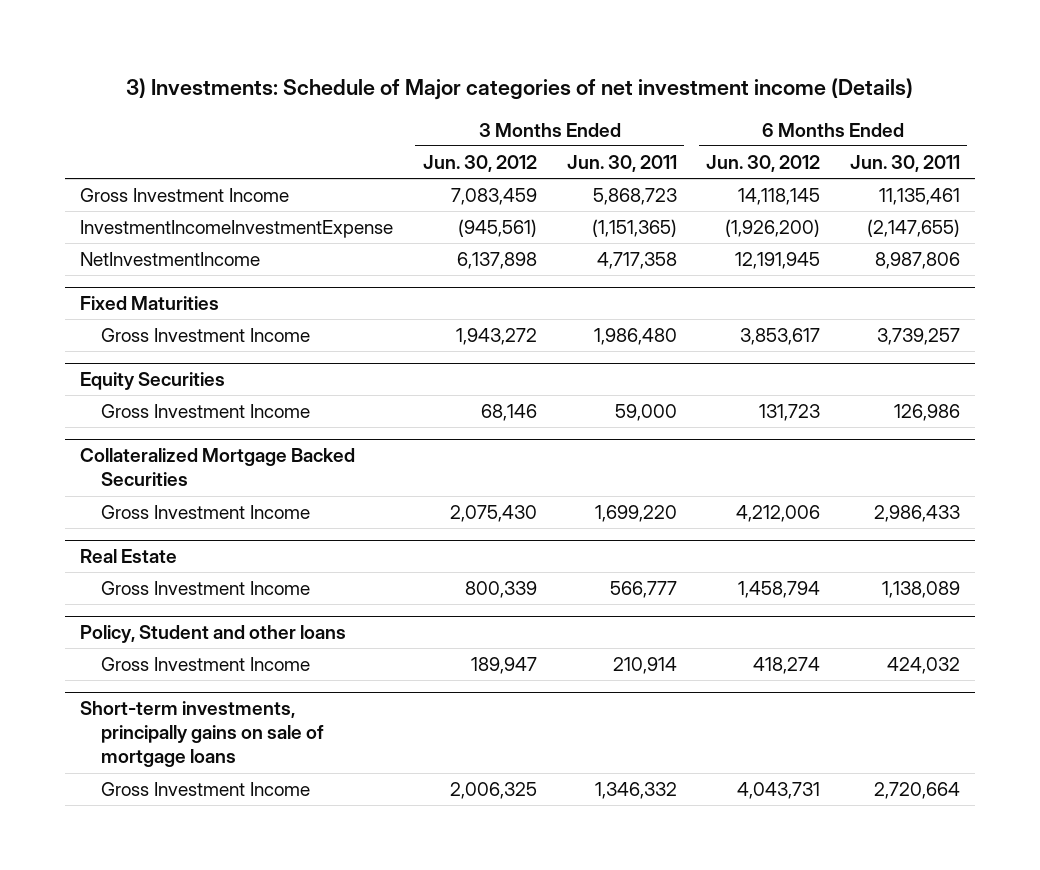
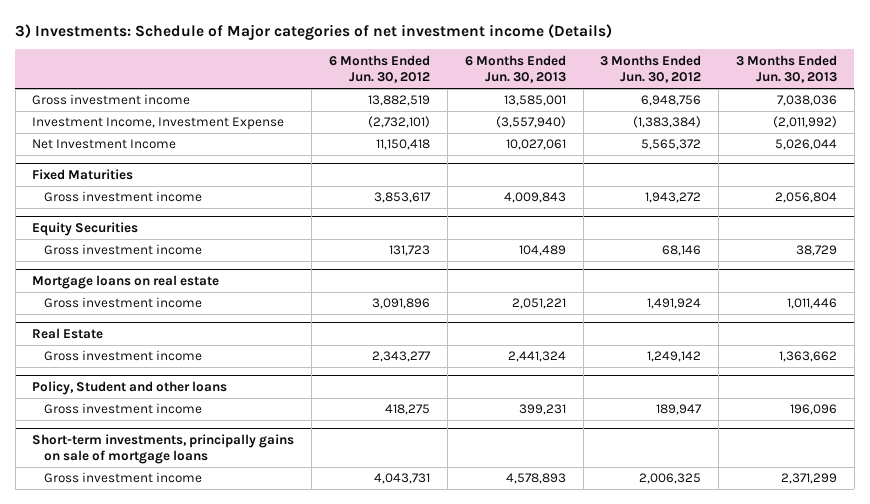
[566,154,677,172] Jun. 30, 2011 -> none
[849,154,960,172] Jun. 30, 2011 -> none
none -> [464,54,566,84] 6 Months Ended Jun. 30, 2013
none -> [736,54,838,84] 3 Months Ended Jun. 30, 2013
[80,220,394,239] InvestmentIncomeInvestmentExpense -> none
[80,252,261,267] NetInvestmentIncome -> none
[80,188,290,203] Gross Investment Income -> [32,94,191,106] Gross investment income
[450,188,537,206] 7,083,459 -> [641,95,702,107] 6,948,756
[738,188,821,206] 14,118,145 -> [368,95,431,107] 13,882,519
none -> [32,117,285,131] Investment Income, Investment Expense
none -> [32,139,177,150] Net Investment Income
[100,328,310,343] Gross Investment Income -> [43,191,202,203] Gross investment income
[80,448,356,487] Collateralized Mortgage Backed Securities -> none
[100,404,310,419] Gross Investment Income -> [43,244,202,256] Gross investment income
none -> [32,274,220,289] Mortgage loans on real estate
[100,505,310,520] Gross Investment Income -> [43,297,202,309] Gross investment income
[449,505,537,523] 2,075,430 -> [647,298,702,310] 1,491,924
[736,505,821,523] 4,212,006 -> [372,298,431,310] 3,091,896
[100,581,310,596] Gross Investment Income -> [43,350,202,362] Gross investment income
[464,581,537,599] 800,339 -> [647,351,702,363] 1,249,142
[738,581,821,599] 1,458,794 -> [372,351,432,363] 2,343,277
[100,657,310,672] Gross Investment Income -> [43,403,202,415] Gross investment income
[753,657,821,675] 418,274 -> [385,404,431,416] 418,275
[100,782,310,797] Gross Investment Income -> [43,472,202,484] Gross investment income

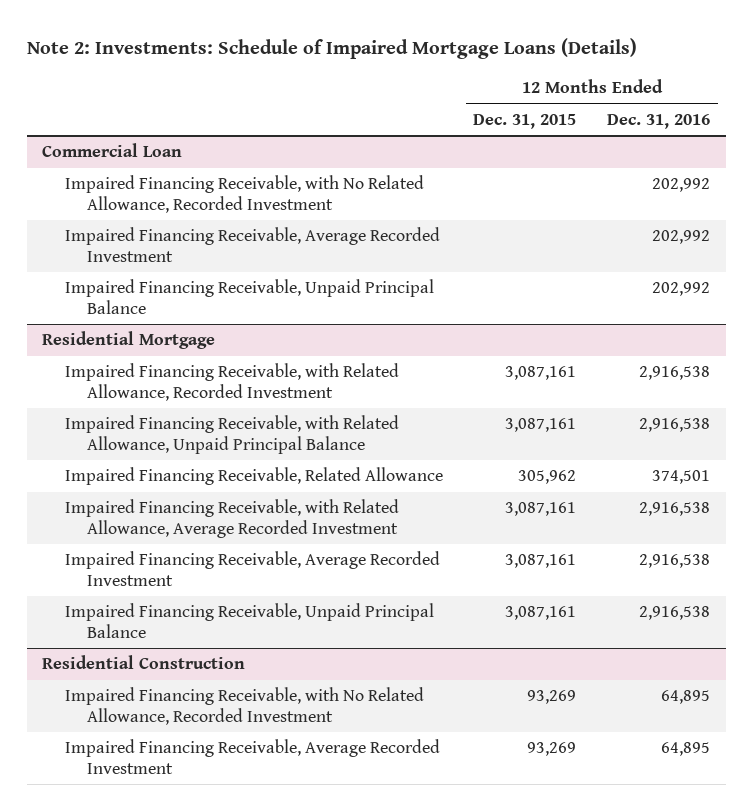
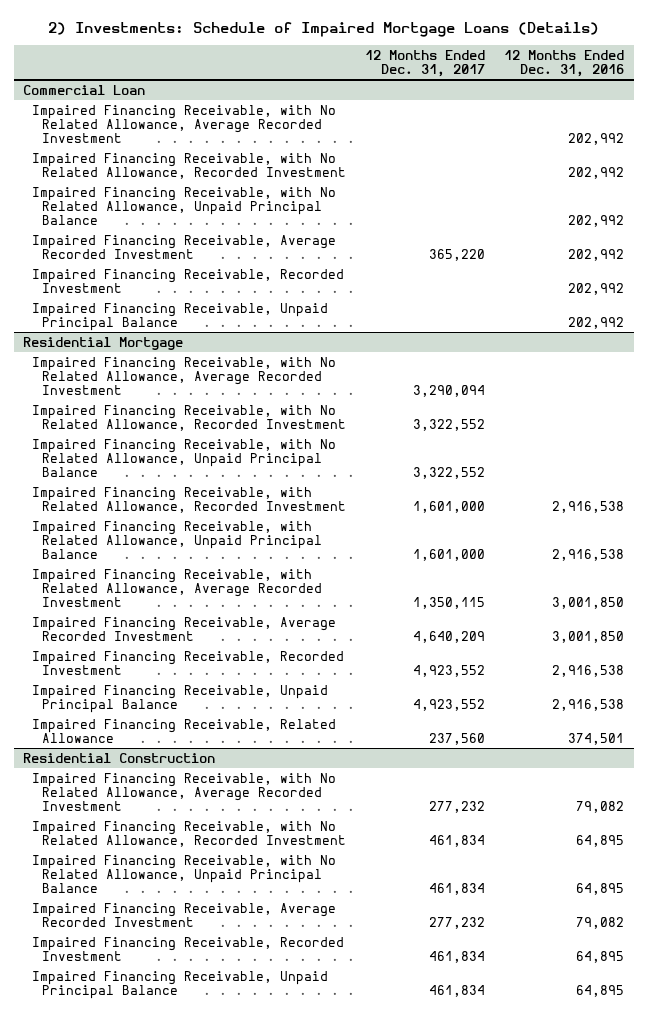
[26,38,637,60] Note 2: Investments: Schedule of Impaired Mortgage Loans (Details) -> [47,21,599,37] 2) Investments: Schedule of Impaired Mortgage Loans (Details)
[473,113,577,129] Dec. 31, 2015 -> none
none -> [364,49,485,77] 12 Months Ended Dec. 31, 2017
none -> [32,104,337,144] Impaired Financing Receivable, with No Related Allowance, Average Recorded Investment
none -> [32,186,337,226] Impaired Financing Receivable, with No Related Allowance, Unpaid Principal Balance
none -> [32,268,345,293] Impaired Financing Receivable, Recorded Investment
none -> [32,356,337,396] Impaired Financing Receivable, with No Related Allowance, Average Recorded Investment
none -> [32,404,346,431] Impaired Financing Receivable, with No Related Allowance, Recorded Investment
none -> [32,438,337,478] Impaired Financing Receivable, with No Related Allowance, Unpaid Principal Balance
[639,502,711,517] 2,916,538 -> [552,597,625,610] 3,001,850
[639,554,711,569] 2,916,538 -> [552,630,625,643] 3,001,850
none -> [32,650,345,675] Impaired Financing Receivable, Recorded Investment
[64,467,443,486] Impaired Financing Receivable, Related Allowance -> [32,718,337,743] Impaired Financing Receivable, Related Allowance
none -> [32,772,337,812] Impaired Financing Receivable, with No Related Allowance, Average Recorded Investment
none -> [32,854,337,894] Impaired Financing Receivable, with No Related Allowance, Unpaid Principal Balance
[661,742,711,757] 64,895 -> [576,916,625,929] 79,082
none -> [32,936,345,961] Impaired Financing Receivable, Recorded Investment
none -> [32,970,329,999] Impaired Financing Receivable, Unpaid Principal Balance

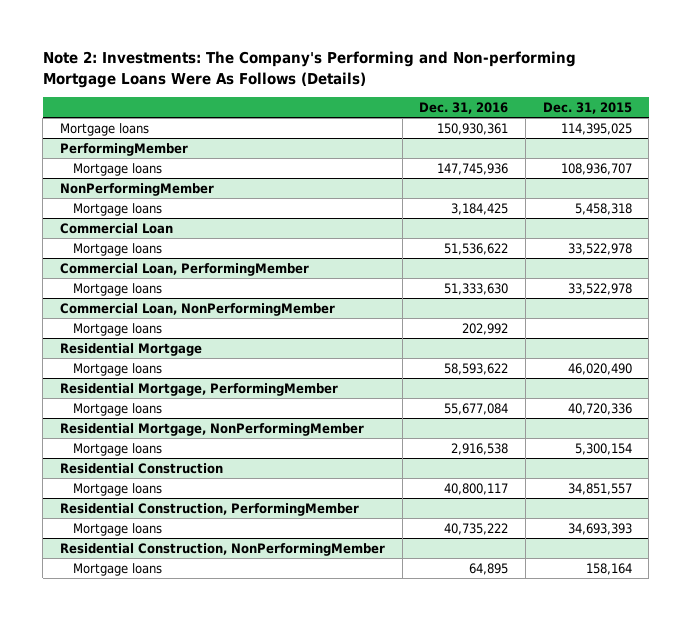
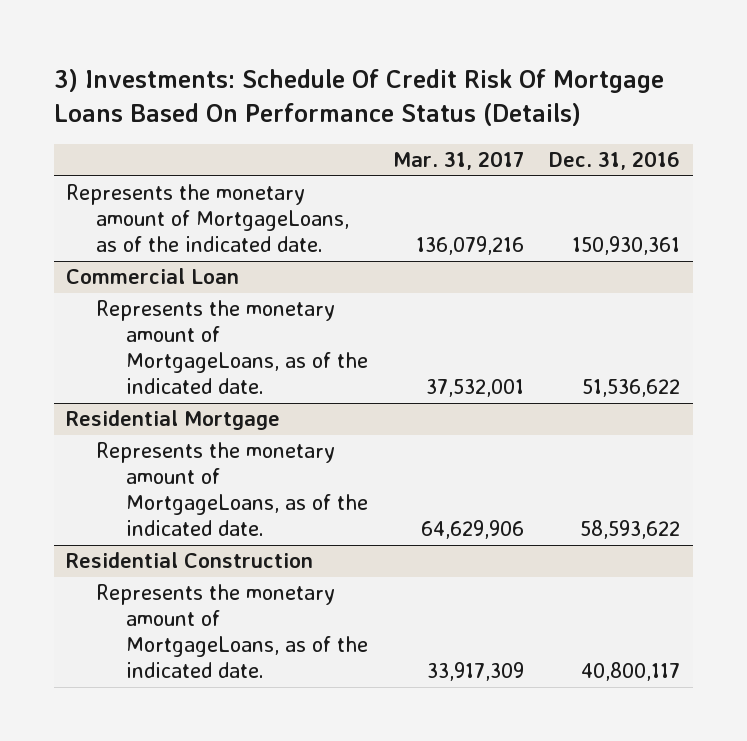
[42,51,576,88] Note 2: Investments: The Company's Performing and Non-performing Mortgage Loans Were As Follows (Details) -> [53,68,664,127] 3) Investments: Schedule Of Credit Risk Of Mortgage Loans Based On Performance Status (Details)
[542,101,632,114] Dec. 31, 2015 -> none
none -> [392,151,524,171] Mar. 31, 2017
[59,142,188,156] PerformingMember -> none
[72,162,162,176] Mortgage loans -> none
[59,182,214,196] NonPerformingMember -> none
[72,202,162,216] Mortgage loans -> none
[59,122,149,136] Mortgage loans -> [66,184,350,253] Represents the monetary amount of MortgageLoans, as of the indicated date.
[59,262,309,276] Commercial Loan, PerformingMember -> none
[72,282,162,296] Mortgage loans -> none
[59,302,335,316] Commercial Loan, NonPerformingMember -> none
[72,322,162,336] Mortgage loans -> none
[72,242,162,256] Mortgage loans -> [96,300,368,395] Represents the monetary amount of MortgageLoans, as of the indicated date.
[59,382,338,396] Residential Mortgage, PerformingMember -> none
[72,402,162,416] Mortgage loans -> none
[59,422,364,436] Residential Mortgage, NonPerformingMember -> none
[72,442,162,456] Mortgage loans -> none
[72,362,162,376] Mortgage loans -> [96,442,368,537] Represents the monetary amount of MortgageLoans, as of the indicated date.
[59,502,359,516] Residential Construction, PerformingMember -> none
[72,522,162,536] Mortgage loans -> none
[59,542,385,556] Residential Construction, NonPerformingMember -> none
[72,562,162,576] Mortgage loans -> none
[72,482,162,496] Mortgage loans -> [96,584,368,679] Represents the monetary amount of MortgageLoans, as of the indicated date.

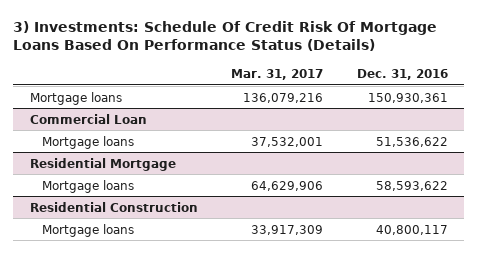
[66,184,350,253] Represents the monetary amount of MortgageLoans, as of the indicated date. -> [29,91,122,105] Mortgage loans
[96,300,368,395] Represents the monetary amount of MortgageLoans, as of the indicated date. -> [41,135,134,149] Mortgage loans
[96,442,368,537] Represents the monetary amount of MortgageLoans, as of the indicated date. -> [41,179,134,193] Mortgage loans
[96,584,368,679] Represents the monetary amount of MortgageLoans, as of the indicated date. -> [41,223,134,237] Mortgage loans

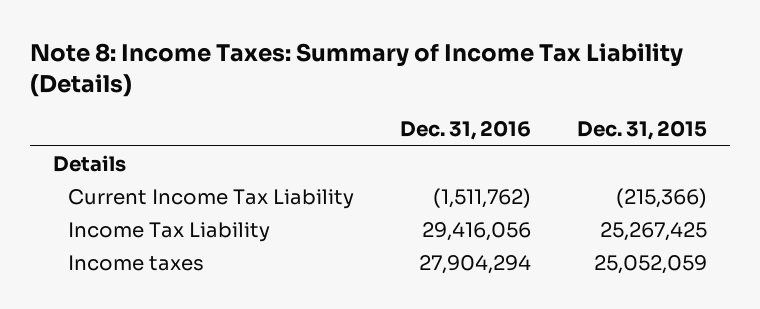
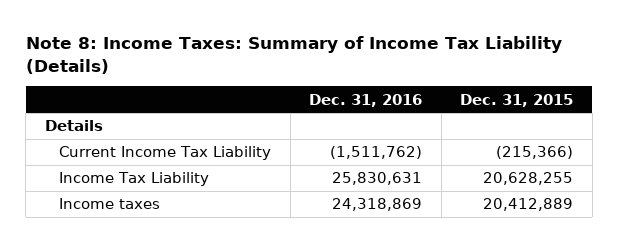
[421,222,531,242] 29,416,056 -> [332,172,423,186] 25,830,631
[600,222,708,242] 25,267,425 -> [483,172,574,186] 20,628,255
[418,255,531,275] 27,904,294 -> [332,198,423,212] 24,318,869
[594,255,708,275] 25,052,059 -> [483,198,574,212] 20,412,889

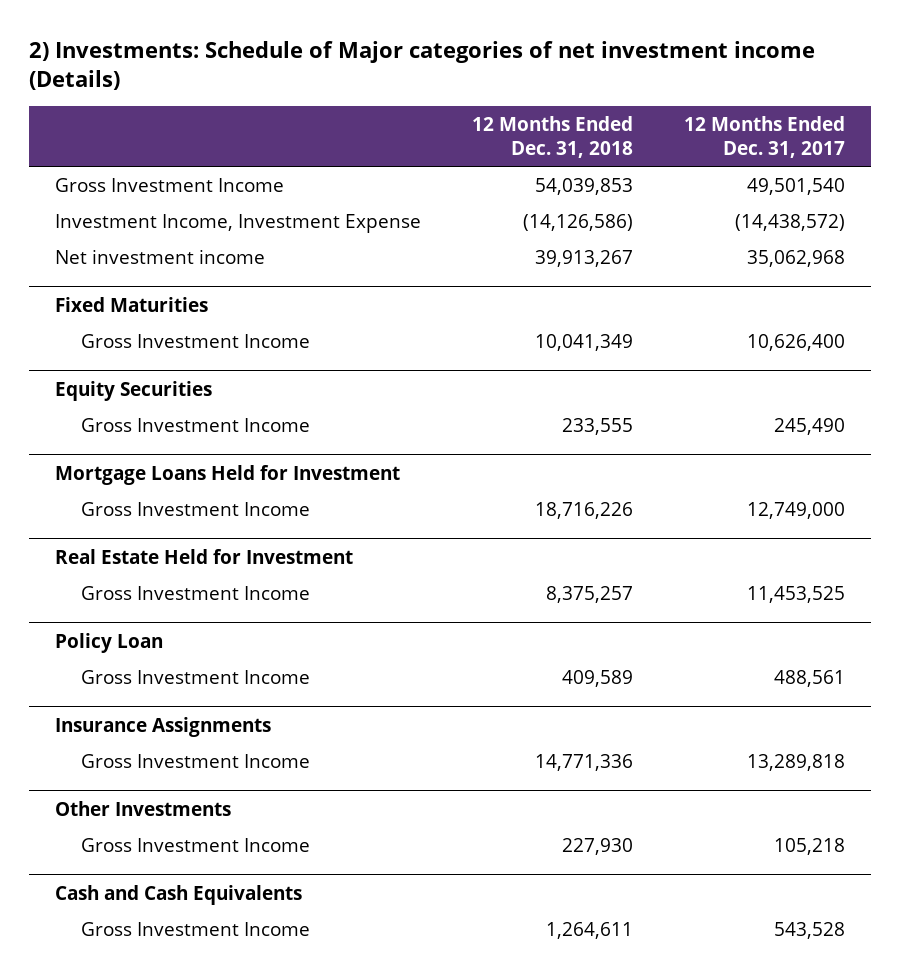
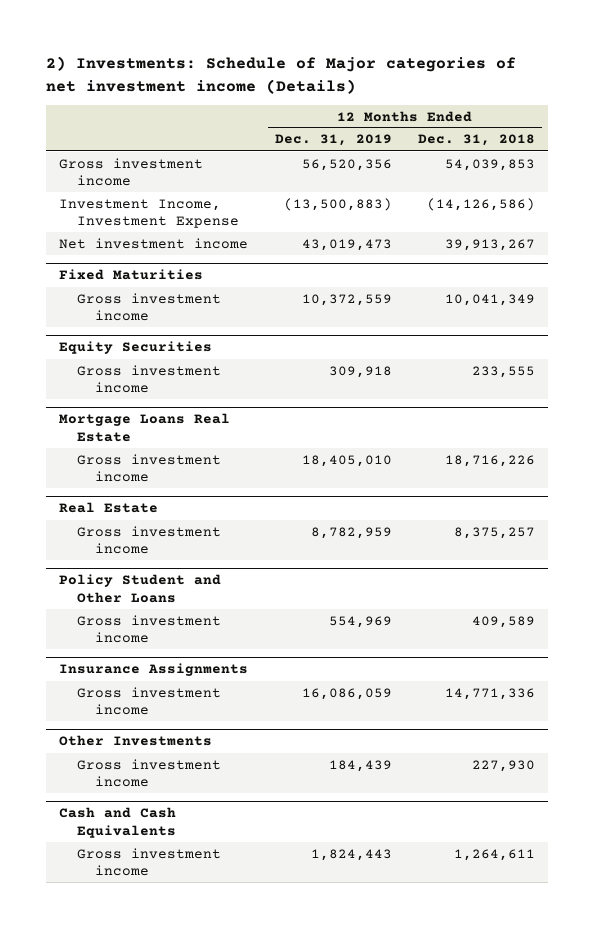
[684,115,846,158] 12 Months Ended Dec. 31, 2017 -> none
none -> [274,134,392,147] Dec. 31, 2019
[54,177,284,192] Gross Investment Income -> [59,157,204,187] Gross investment income
[80,333,310,348] Gross Investment Income -> [76,292,221,322] Gross investment income
[54,464,400,485] Mortgage Loans Held for Investment -> none
[54,548,353,564] Real Estate Held for Investment -> none
[54,632,163,653] Policy Loan -> none
[80,417,310,432] Gross Investment Income -> [76,364,221,394] Gross investment income
none -> [59,413,231,442] Mortgage Loans Real Estate
[80,501,310,516] Gross Investment Income -> [76,453,221,483] Gross investment income
none -> [59,502,159,514] Real Estate
[80,585,310,600] Gross Investment Income -> [76,525,221,555] Gross investment income
none -> [59,574,222,603] Policy Student and Other Loans
[80,669,310,684] Gross Investment Income -> [76,614,221,644] Gross investment income
[80,753,310,768] Gross Investment Income -> [76,686,221,716] Gross investment income
[80,837,310,852] Gross Investment Income -> [76,758,221,788] Gross investment income
[80,921,310,936] Gross Investment Income -> [76,847,221,877] Gross investment income

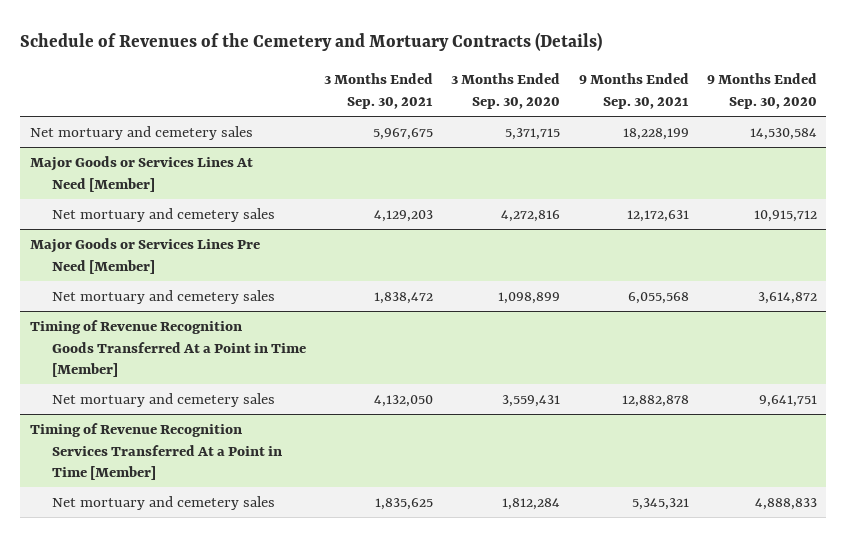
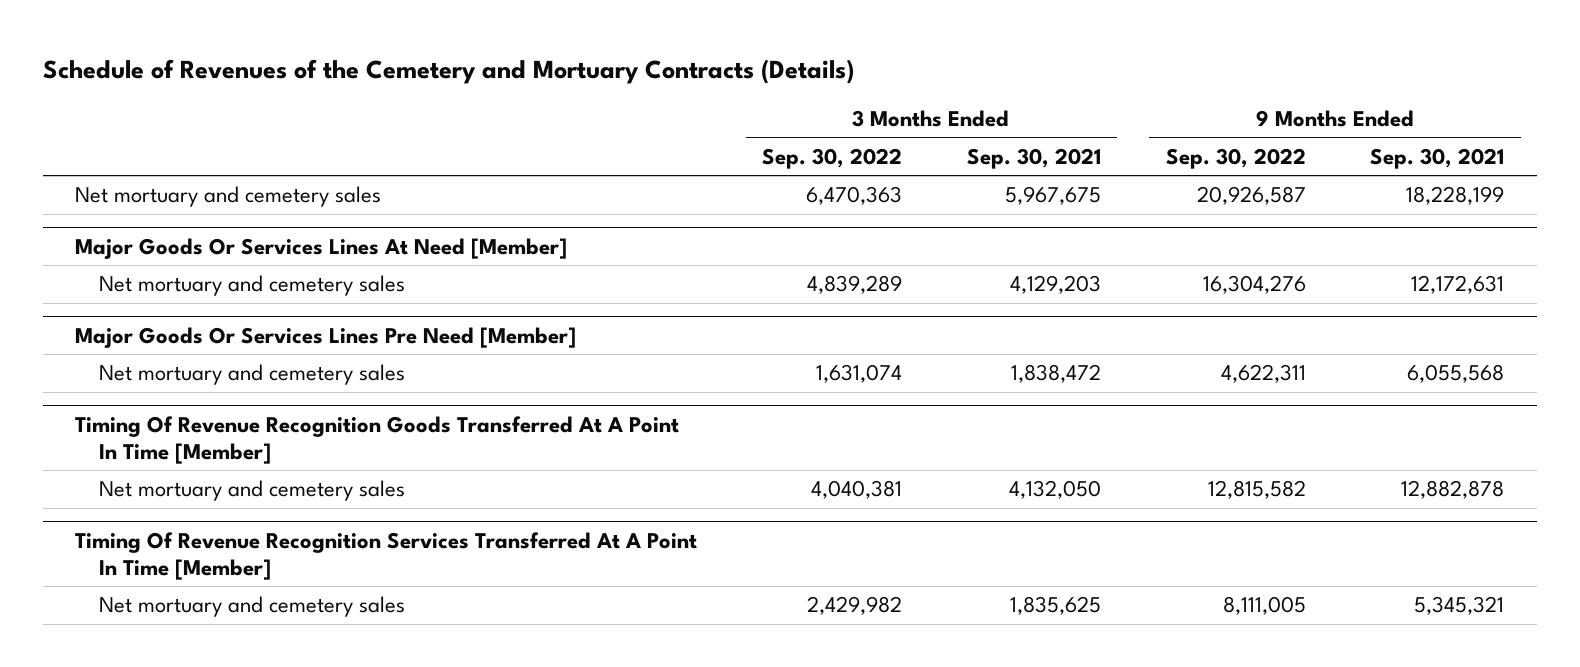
[451,73,561,109] 3 Months Ended Sep. 30, 2020 -> none
[706,73,817,109] 9 Months Ended Sep. 30, 2020 -> none
none -> [761,148,902,170] Sep. 30, 2022
none -> [1165,148,1306,170] Sep. 30, 2022
[29,155,253,192] Major Goods or Services Lines At Need [Member] -> [75,237,568,259] Major Goods Or Services Lines At Need [Member]
[29,237,260,274] Major Goods or Services Lines Pre Need [Member] -> [75,326,577,348] Major Goods Or Services Lines Pre Need [Member]
[29,319,306,378] Timing of Revenue Recognition Goods Transferred At a Point in Time [Member] -> [75,415,680,465] Timing Of Revenue Recognition Goods Transferred At A Point In Time [Member]
[29,422,282,481] Timing of Revenue Recognition Services Transferred At a Point in Time [Member] -> [75,531,698,581] Timing Of Revenue Recognition Services Transferred At A Point In Time [Member]

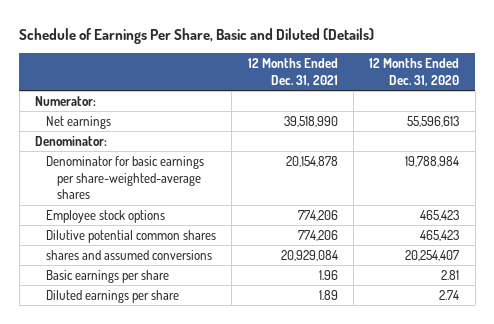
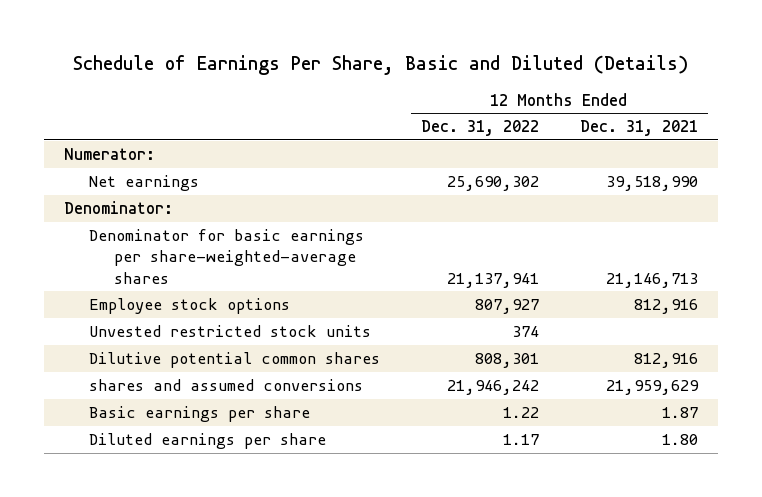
[369,57,460,86] 12 Months Ended Dec. 31, 2020 -> none
none -> [420,120,539,137] Dec. 31, 2022
[285,155,338,167] 20,154,878 -> [605,272,698,288] 21,146,713
[297,209,338,221] 774,206 -> [633,299,698,315] 812,916
none -> [88,325,371,338] Unvested restricted stock units
[297,229,338,241] 774,206 -> [633,353,698,369] 812,916
[280,249,338,261] 20,929,084 -> [605,380,699,396] 21,959,629
[318,269,338,280] 1.96 -> [661,407,698,419] 1.87
[318,289,338,300] 1.89 -> [661,434,698,446] 1.80

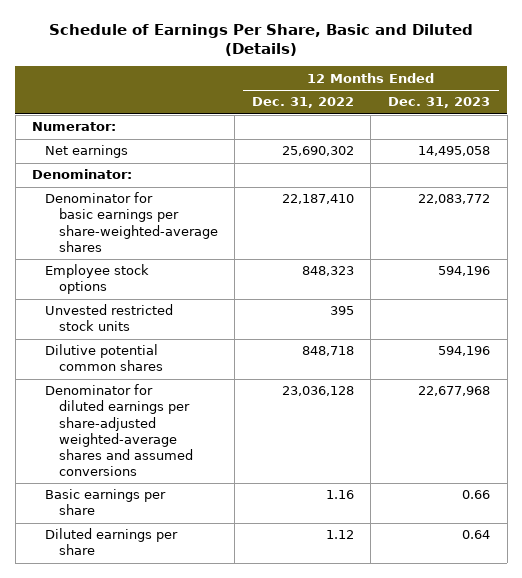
[579,120,698,137] Dec. 31, 2021 -> none
none -> [387,97,490,109] Dec. 31, 2023
[446,272,539,288] 21,137,941 -> [281,194,354,205] 22,187,410
[474,299,539,315] 807,927 -> [301,266,354,277] 848,323
[511,326,539,338] 374 -> [329,306,354,316] 395
[474,353,539,369] 808,301 -> [301,346,354,357] 848,718
[88,379,363,392] shares and assumed conversions -> [45,384,193,476] Denominator for diluted earnings per share-adjusted weighted-average shares and assumed conversions
[446,380,539,396] 21,946,242 -> [281,386,354,397] 23,036,128
[502,407,539,419] 1.22 -> [325,490,354,500] 1.16
[502,434,539,446] 1.17 -> [325,530,354,540] 1.12

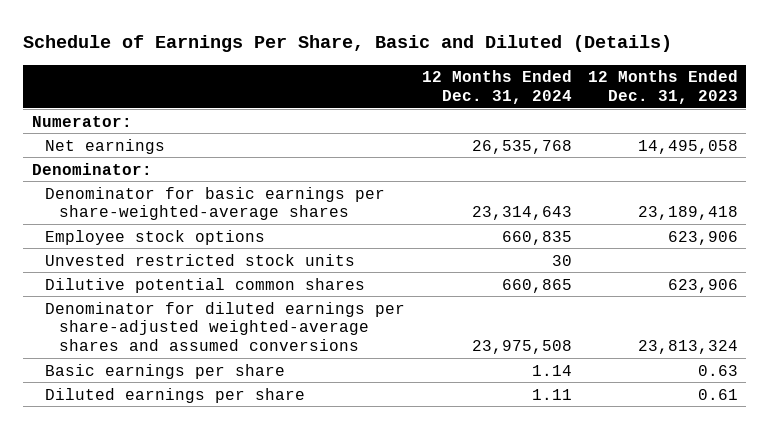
[251,97,354,109] Dec. 31, 2022 -> none
none -> [421,70,572,104] 12 Months Ended Dec. 31, 2024
[417,194,490,205] 22,083,772 -> [638,206,739,221] 23,189,418
[437,266,490,277] 594,196 -> [668,230,739,245] 623,906
[437,346,490,357] 594,196 -> [668,278,739,293] 623,906
[417,386,490,397] 22,677,968 -> [638,339,739,354] 23,813,324
[461,490,490,500] 0.66 -> [698,364,739,376] 0.63
[461,530,490,540] 0.64 -> [698,388,739,400] 0.61

